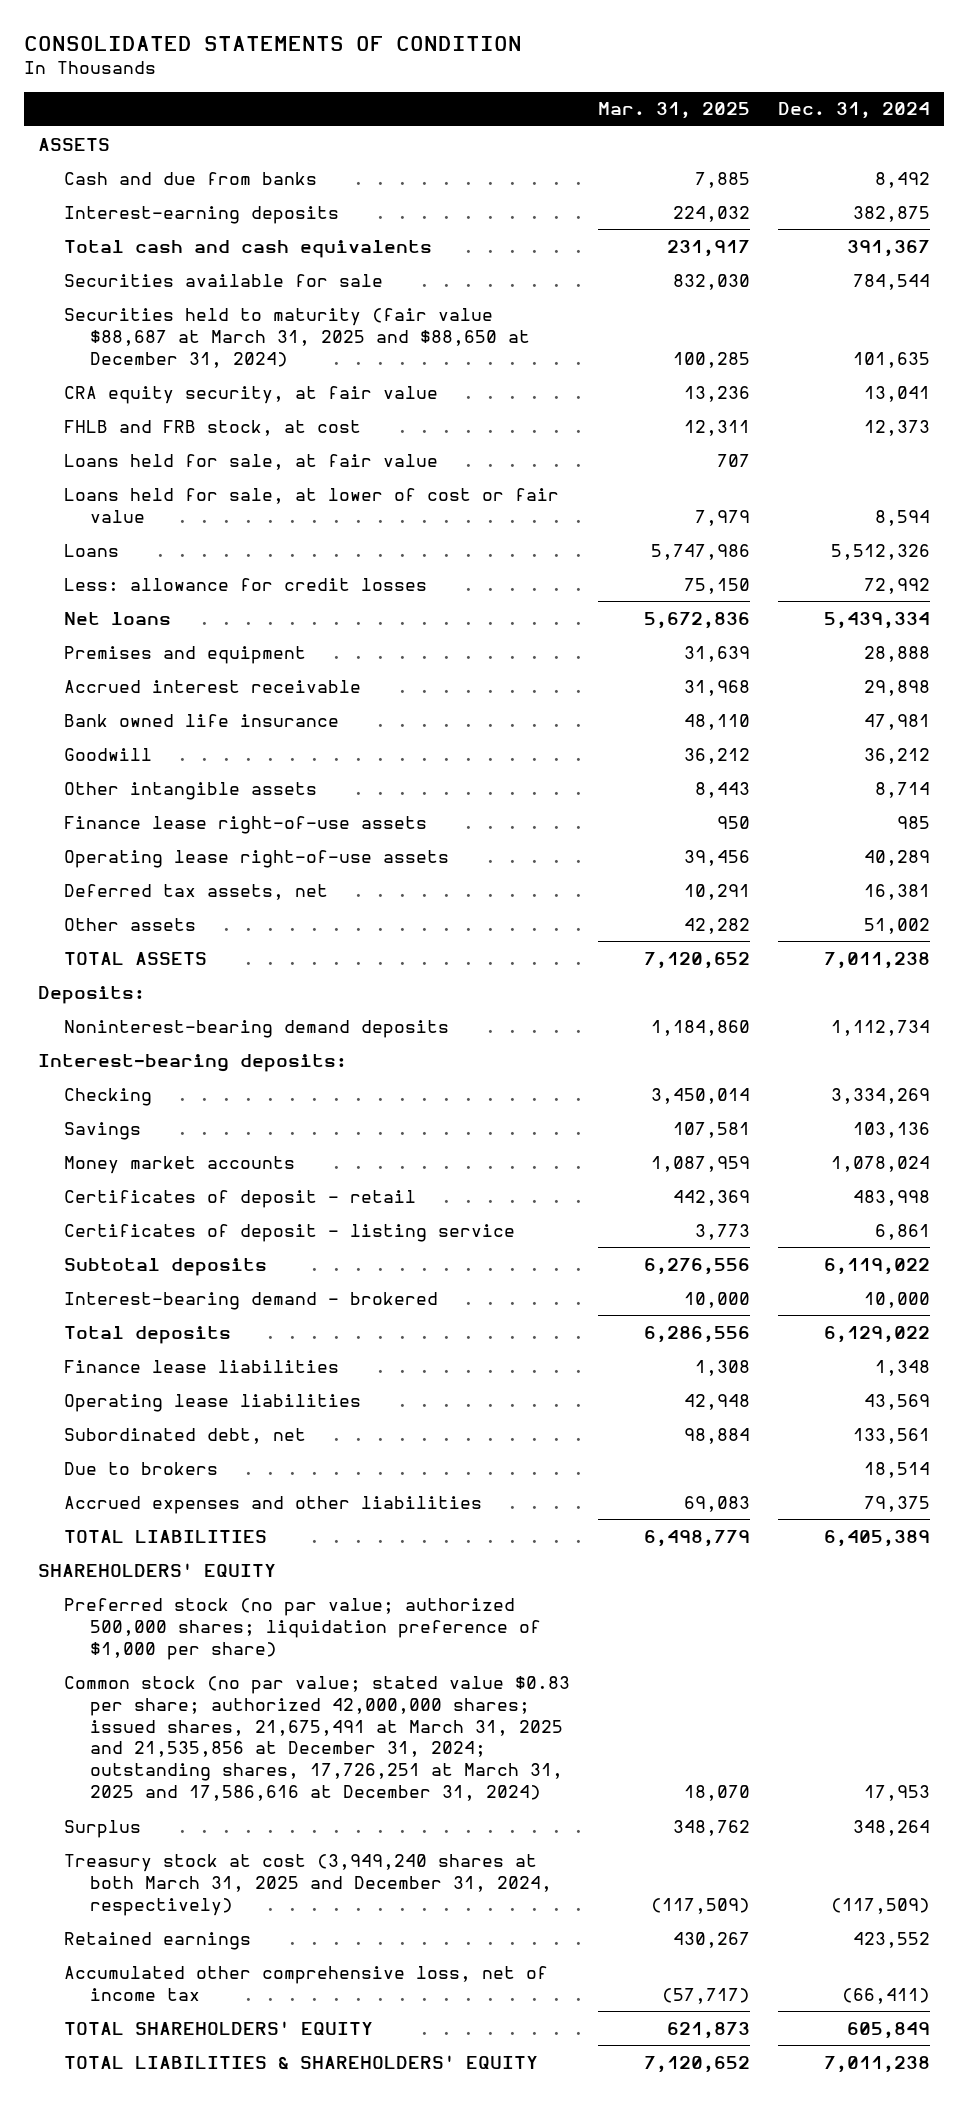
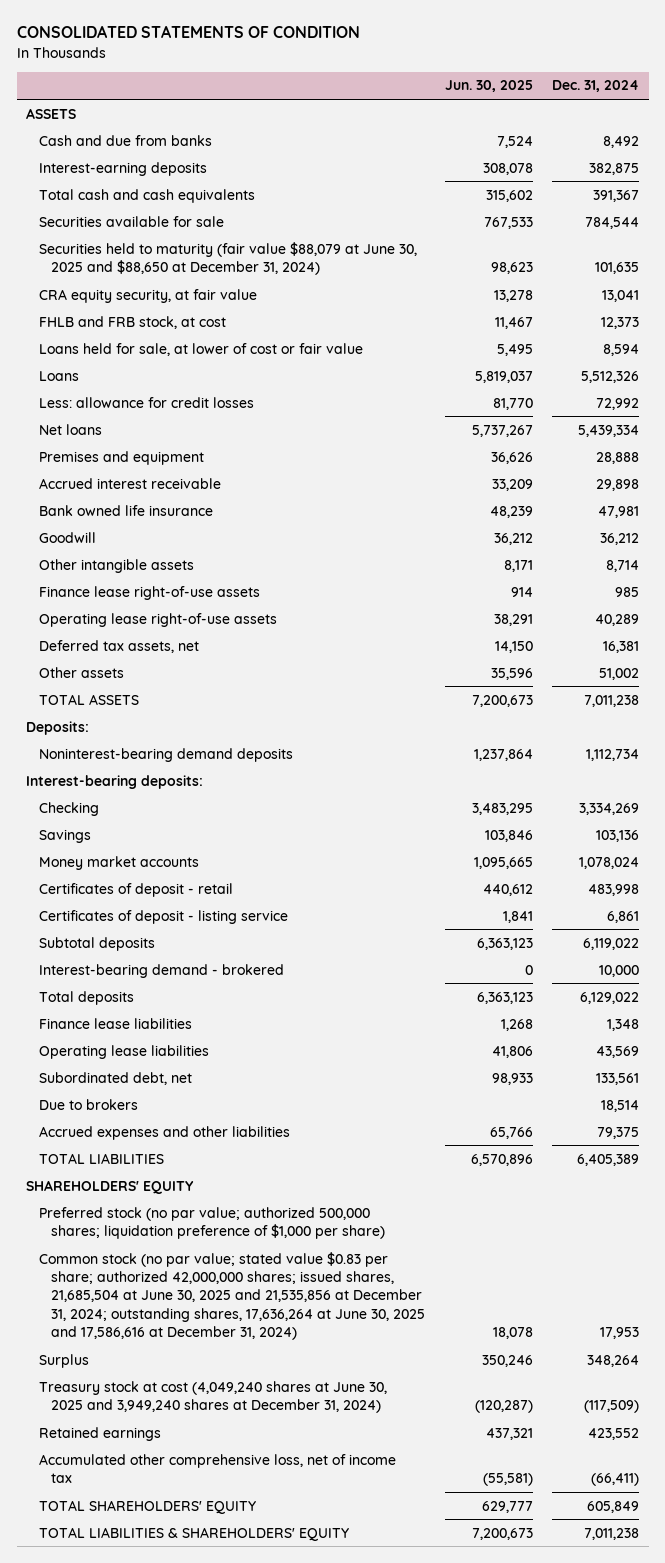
[597,102,750,120] Mar. 31, 2025 -> none
none -> [444,80,533,93] Jun. 30, 2025
[64,307,531,368] Securities held to maturity (fair value $88,687 at March 31, 2025 and $88,650 at December 31, 2024) -> [38,241,417,276] Securities held to maturity (fair value $88,079 at June 30, 2025 and $88,650 at December 31, 2024)
[64,453,439,470] Loans held for sale, at fair value -> none
[64,1675,571,1802] Common stock (no par value; stated value $0.83 per share; authorized 42,000,000 shares; issued shares, 21,675,491 at March 31, 2025 and 21,535,856 at December 31, 2024; outstanding shares, 17,726,251 at March 31, 2025 and 17,586,616 at December 31, 2024) -> [38,1251,426,1340] Common stock (no par value; stated value $0.83 per share; authorized 42,000,000 shares; issued shares, 21,685,504 at June 30, 2025 and 21,535,856 at December 31, 2024; outstanding shares, 17,636,264 at June 30, 2025 and 17,586,616 at December 31, 2024)
[64,1853,553,1916] Treasury stock at cost (3,949,240 shares at both March 31, 2025 and December 31, 2024, respectively) -> [38,1380,387,1414] Treasury stock at cost (4,049,240 shares at June 30, 2025 and 3,949,240 shares at December 31, 2024)

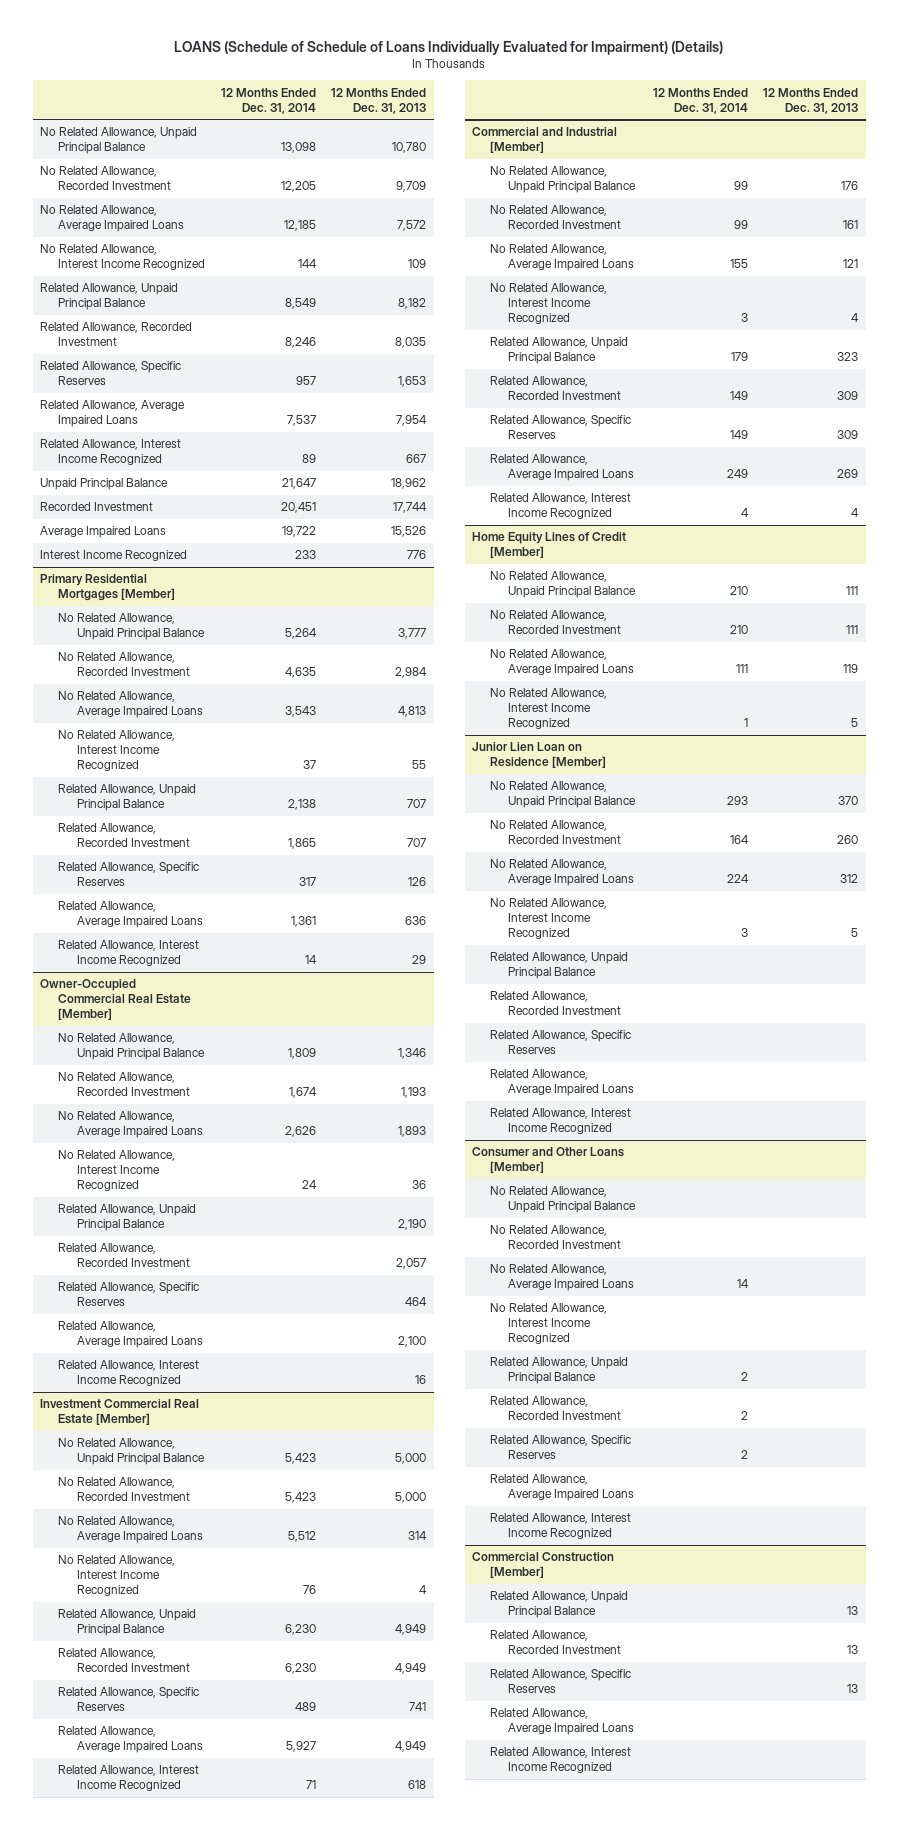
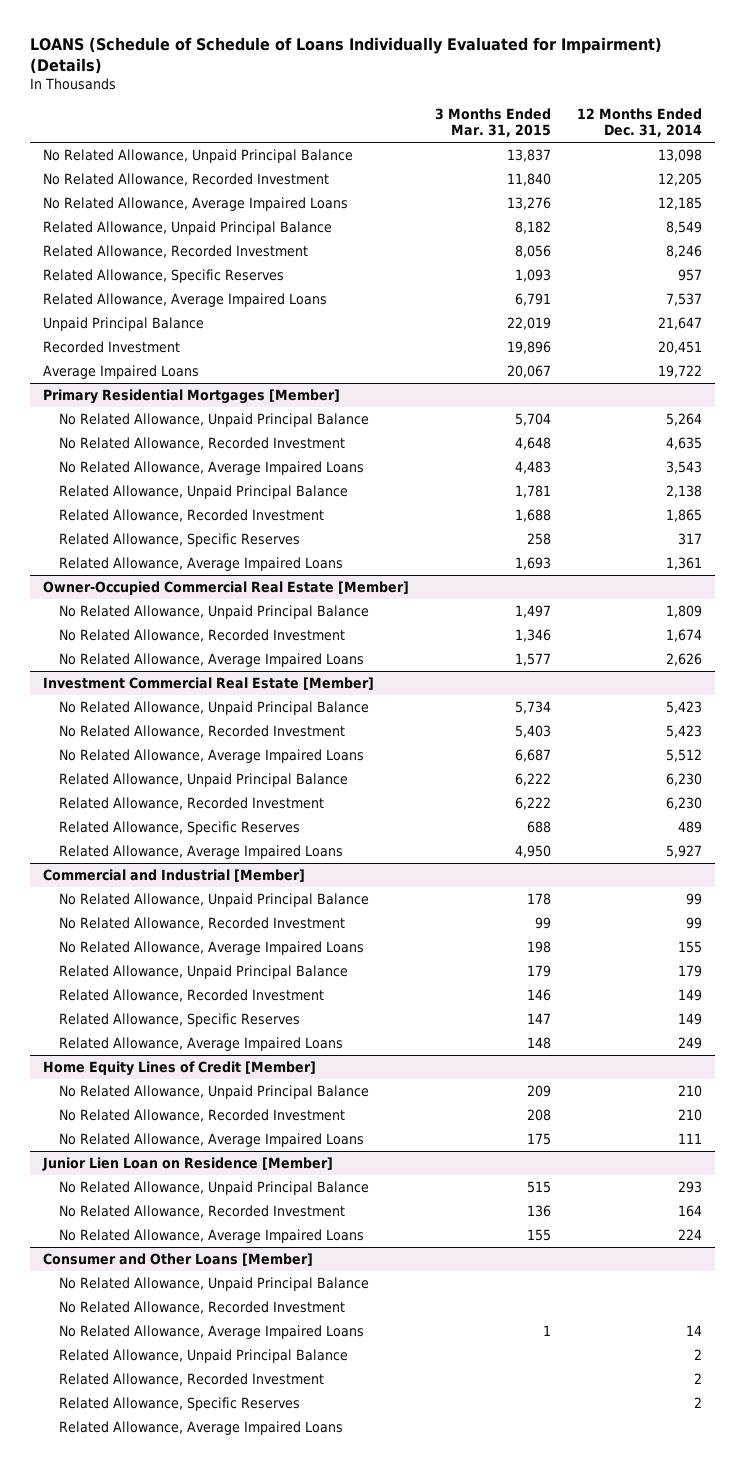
[331,87,427,114] 12 Months Ended Dec. 31, 2013 -> none
none -> [435,107,552,138] 3 Months Ended Mar. 31, 2015
[40,244,206,271] No Related Allowance, Interest Income Recognized -> none
[40,439,182,466] Related Allowance, Interest Income Recognized -> none
[40,550,188,562] Interest Income Recognized -> none
[58,730,176,772] No Related Allowance, Interest Income Recognized -> none
[58,940,200,967] Related Allowance, Interest Income Recognized -> none
[58,1150,176,1192] No Related Allowance, Interest Income Recognized -> none
[58,1204,197,1232] Related Allowance, Unpaid Principal Balance -> none
[58,1243,190,1268] Related Allowance, Recorded Investment -> none
[58,1282,200,1307] Related Allowance, Specific Reserves -> none
[58,1321,203,1349] Related Allowance, Average Impaired Loans -> none
[58,1360,200,1387] Related Allowance, Interest Income Recognized -> none
[58,1555,176,1597] No Related Allowance, Interest Income Recognized -> none
[58,1765,200,1792] Related Allowance, Interest Income Recognized -> none
[490,283,608,325] No Related Allowance, Interest Income Recognized -> none
[490,493,632,520] Related Allowance, Interest Income Recognized -> none
[490,688,608,730] No Related Allowance, Interest Income Recognized -> none
[490,898,608,940] No Related Allowance, Interest Income Recognized -> none
[490,952,629,980] Related Allowance, Unpaid Principal Balance -> none
[490,991,622,1016] Related Allowance, Recorded Investment -> none
[490,1030,632,1055] Related Allowance, Specific Reserves -> none
[490,1069,635,1097] Related Allowance, Average Impaired Loans -> none
[490,1108,632,1135] Related Allowance, Interest Income Recognized -> none
[490,1303,608,1345] No Related Allowance, Interest Income Recognized -> none
[490,1513,632,1540] Related Allowance, Interest Income Recognized -> none
[472,1552,615,1579] Commercial Construction [Member] -> none
[490,1591,629,1619] Related Allowance, Unpaid Principal Balance -> none
[490,1630,622,1655] Related Allowance, Recorded Investment -> none
[490,1669,632,1694] Related Allowance, Specific Reserves -> none
[490,1708,635,1736] Related Allowance, Average Impaired Loans -> none
[490,1747,632,1774] Related Allowance, Interest Income Recognized -> none

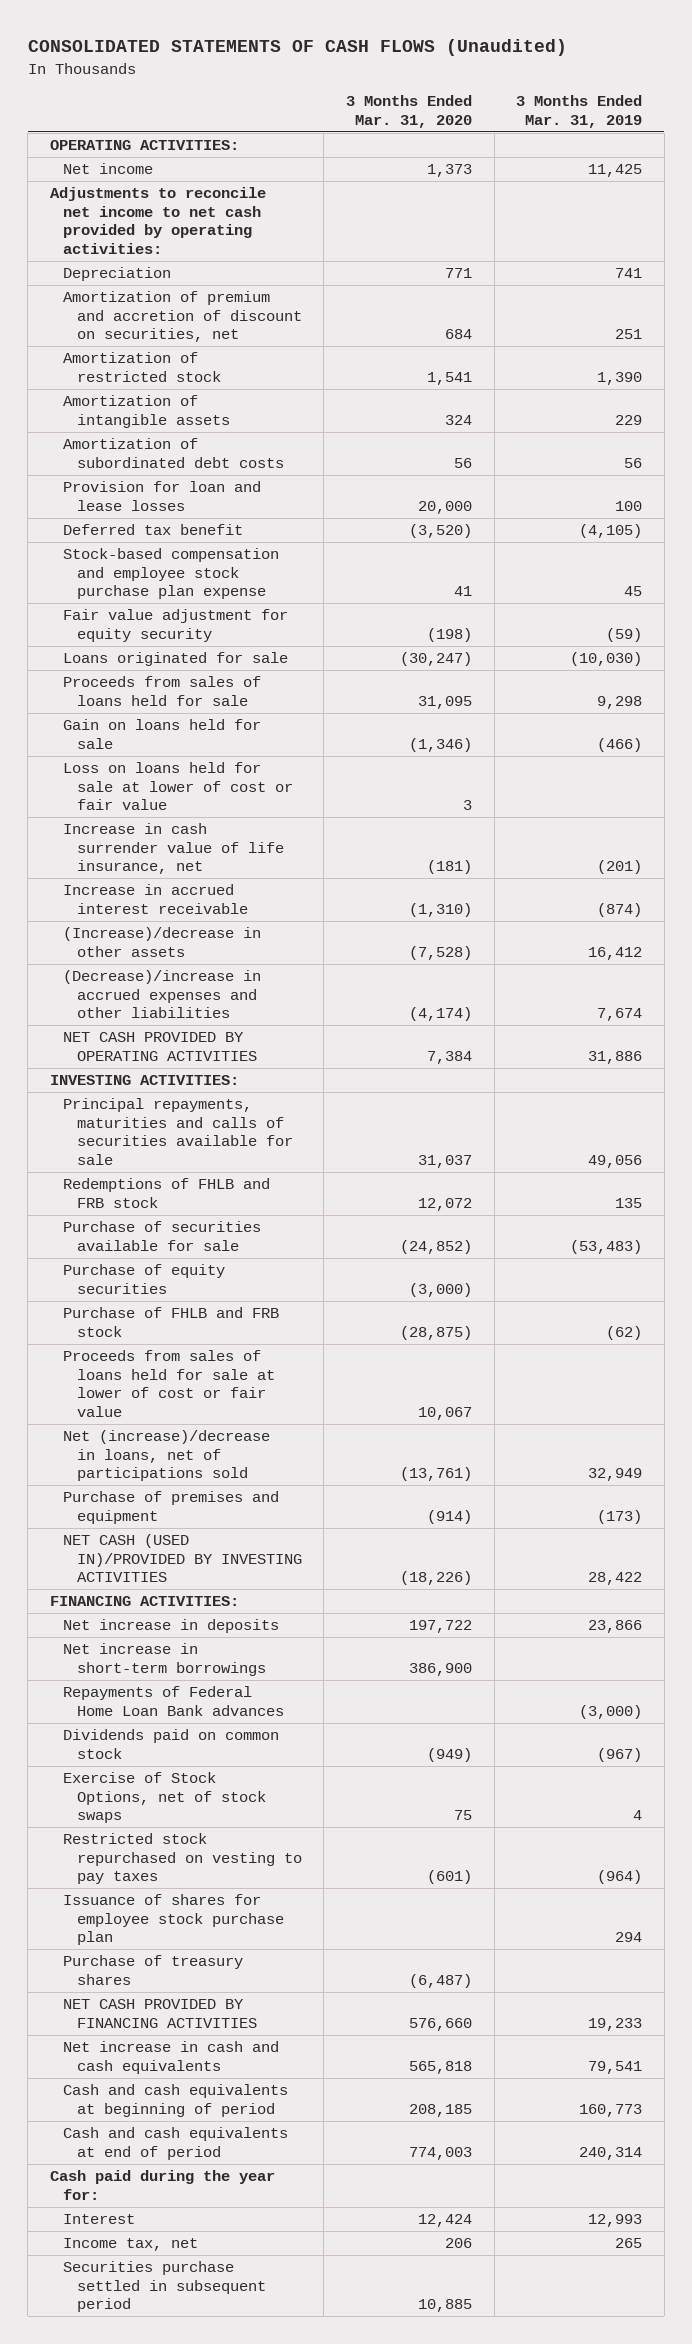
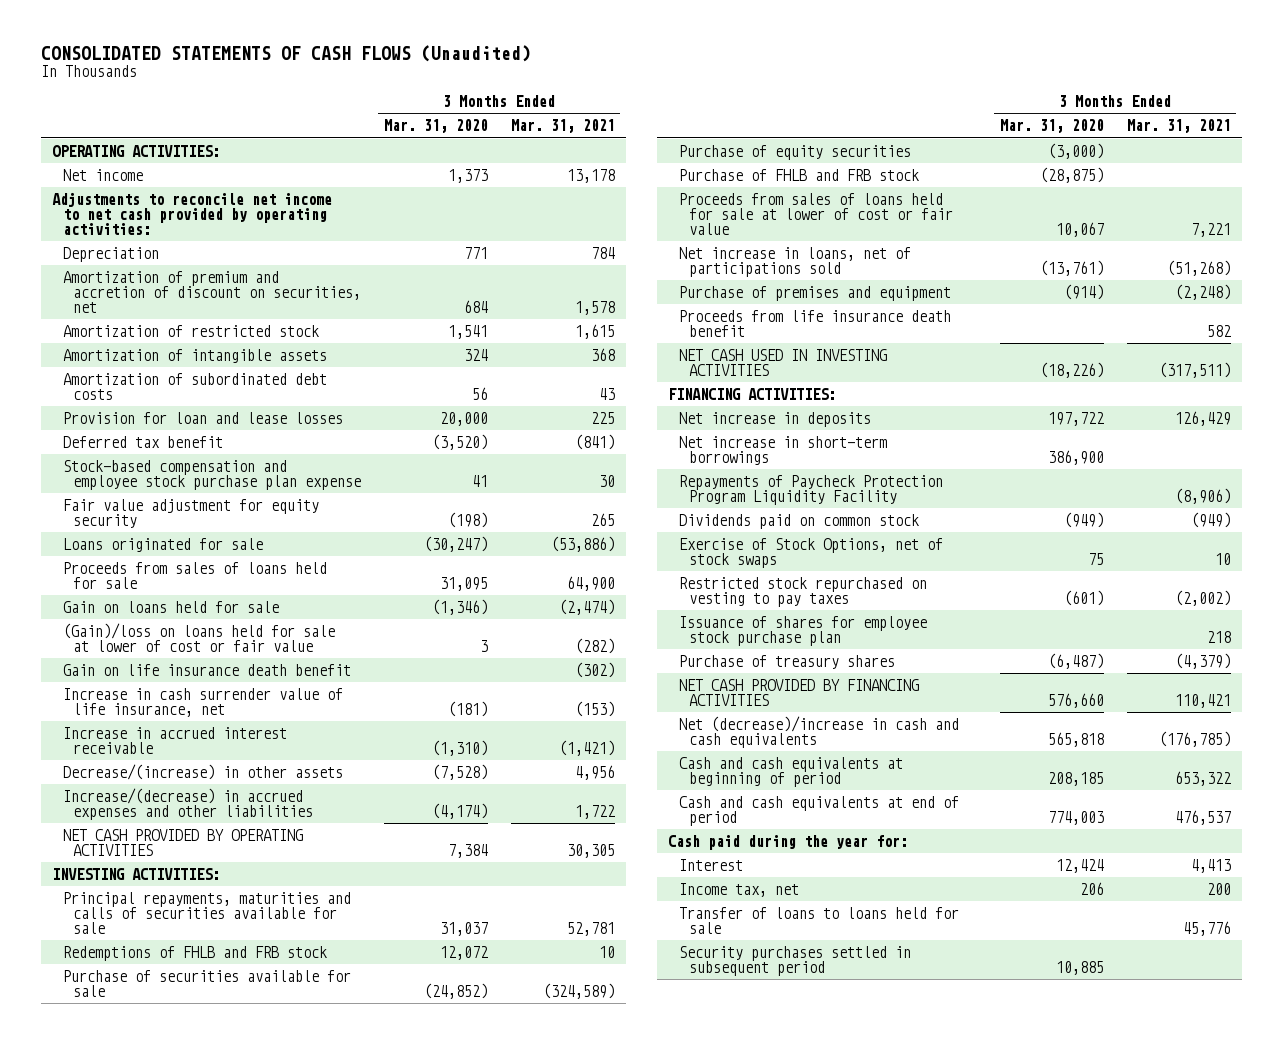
[516,95,643,129] 3 Months Ended Mar. 31, 2019 -> none
none -> [510,119,615,134] Mar. 31, 2021
[63,762,293,811] Loss on loans held for sale at lower of cost or fair value -> [62,622,335,652] (Gain)/loss on loans held for sale at lower of cost or fair value
none -> [62,663,351,676] Gain on life insurance death benefit
[63,927,262,957] (Increase)/decrease in other assets -> [62,763,343,780] Decrease/(increase) in other assets
[63,970,262,1019] (Decrease)/increase in accrued expenses and other liabilities -> [62,787,314,820] Increase/(decrease) in accrued expenses and other liabilities
[63,1430,271,1482] Net (increase)/decrease in loans, net of participations sold -> [678,246,911,277] Net increase in loans, net of participations sold
none -> [678,309,951,337] Proceeds from life insurance death benefit
[63,1534,302,1583] NET CASH (USED IN)/PROVIDED BY INVESTING ACTIVITIES -> [678,348,887,376] NET CASH USED IN INVESTING ACTIVITIES
[63,1686,284,1716] Repayments of Federal Home Loan Bank advances -> none
none -> [678,474,943,505] Repayments of Paycheck Protection Program Liquidity Facility
[63,2041,280,2074] Net increase in cash and cash equivalents -> [678,715,959,748] Net (decrease)/increase in cash and cash equivalents
none -> [678,906,959,934] Transfer of loans to loans held for sale
[63,2261,266,2313] Securities purchase settled in subsequent period -> [678,945,911,976] Security purchases settled in subsequent period

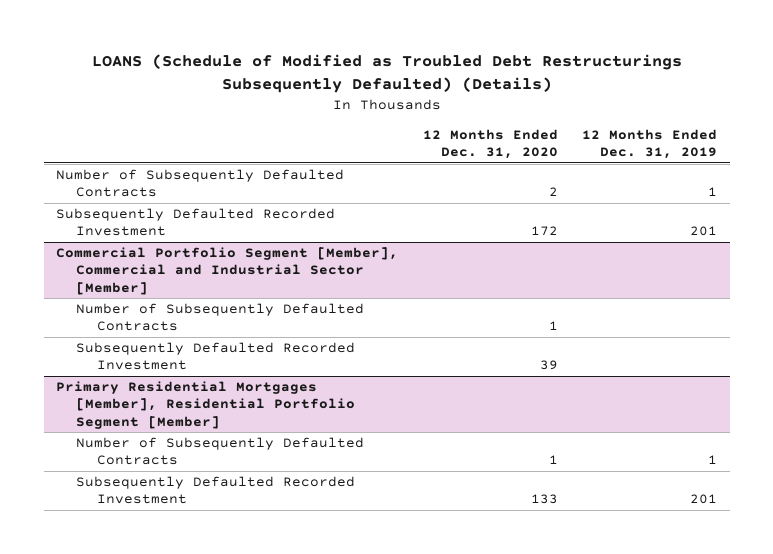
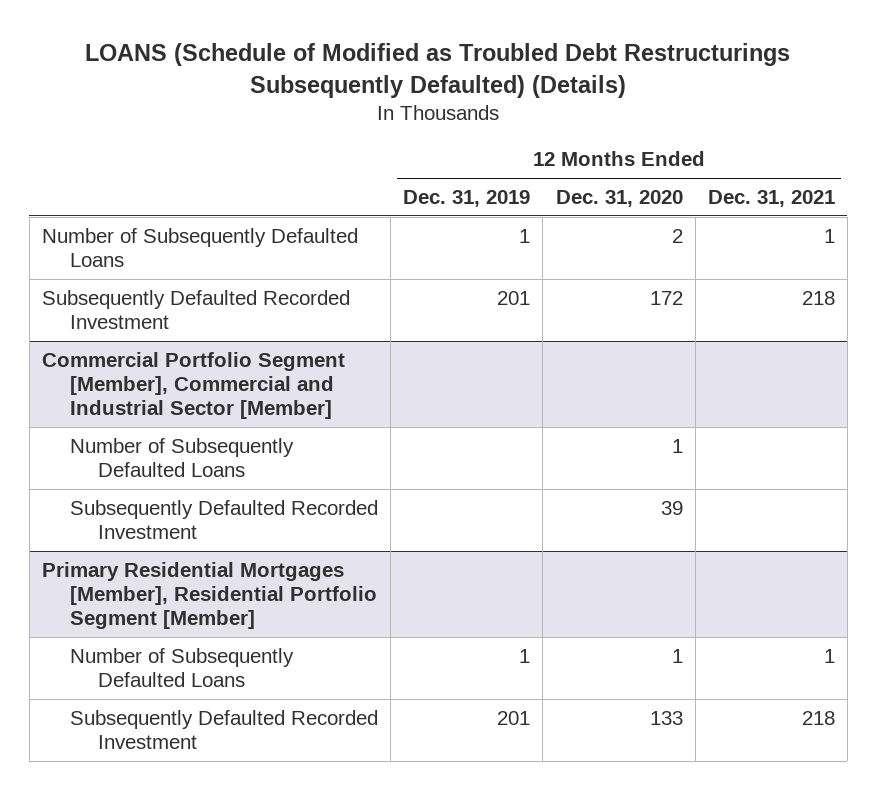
none -> [707,190,835,208] Dec. 31, 2021
[55,169,344,198] Number of Subsequently Defaulted Contracts -> [41,227,358,267] Number of Subsequently Defaulted Loans
[76,303,365,332] Number of Subsequently Defaulted Contracts -> [70,437,295,477] Number of Subsequently Defaulted Loans
[76,437,365,466] Number of Subsequently Defaulted Contracts -> [70,647,295,687] Number of Subsequently Defaulted Loans

